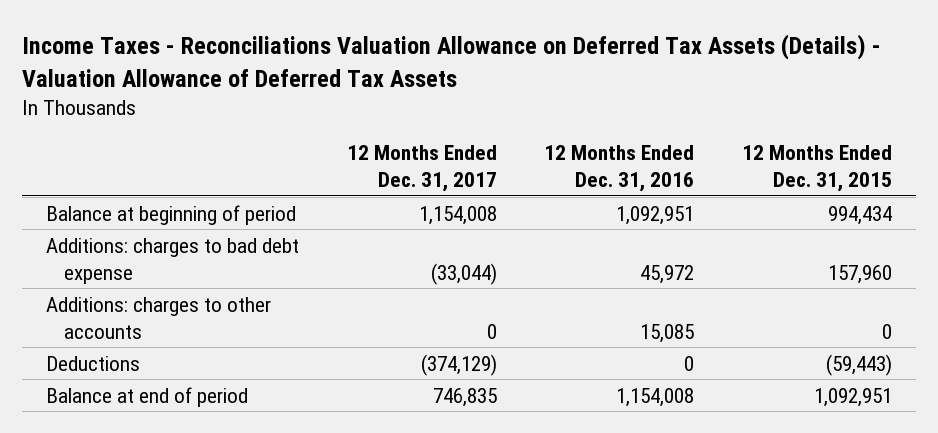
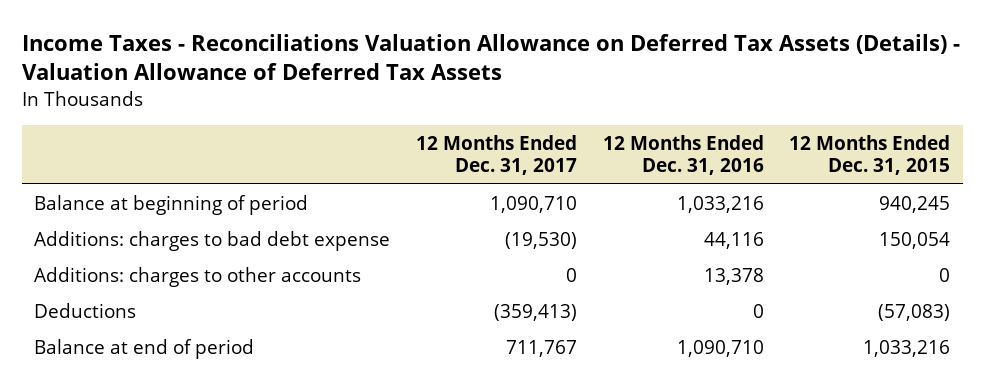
[418,205,497,225] 1,154,008 -> [490,195,578,213] 1,090,710
[616,205,695,225] 1,092,951 -> [676,195,764,213] 1,033,216
[828,205,893,225] 994,434 -> [879,195,951,213] 940,245
[430,262,497,285] (33,044) -> [505,231,578,249] (19,530)
[640,264,695,284] 45,972 -> [703,231,764,249] 44,116
[828,264,893,284] 157,960 -> [879,231,951,249] 150,054
[640,323,695,343] 15,085 -> [703,267,764,285] 13,378
[420,353,497,376] (374,129) -> [494,303,578,321] (359,413)
[826,353,893,376] (59,443) -> [878,303,951,321] (57,083)
[432,387,497,407] 746,835 -> [506,339,578,357] 711,767
[616,387,695,407] 1,154,008 -> [676,339,764,357] 1,090,710
[814,387,893,407] 1,092,951 -> [863,339,951,357] 1,033,216

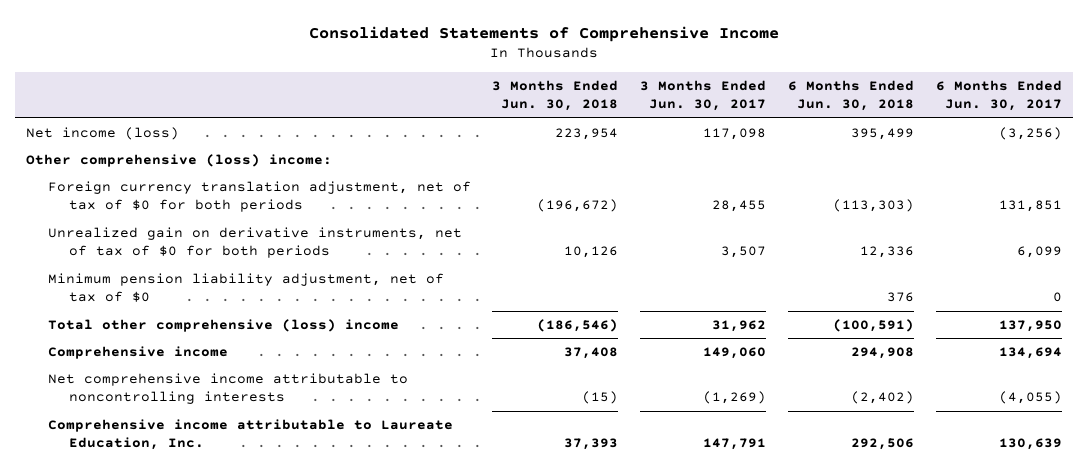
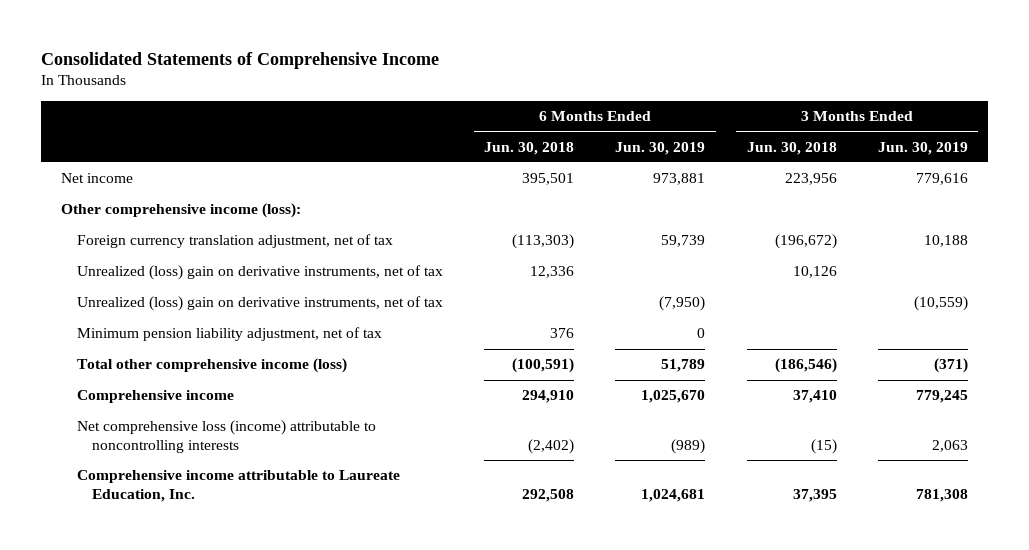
[640,79,767,112] 3 Months Ended Jun. 30, 2017 -> none
[936,79,1063,112] 6 Months Ended Jun. 30, 2017 -> none
none -> [615,141,706,155] Jun. 30, 2019
none -> [877,141,968,155] Jun. 30, 2019
[25,126,179,140] Net income (loss) -> [61,173,134,184] Net income
[555,127,619,140] 223,954 -> [784,173,837,186] 223,956
[851,127,915,140] 395,499 -> [522,173,575,186] 395,501
[25,153,332,167] Other comprehensive (loss) income: -> [61,203,302,219] Other comprehensive income (loss):
[47,180,471,213] Foreign currency translation adjustment, net of tax of $0 for both periods -> [76,234,393,249] Foreign currency translation adjustment, net of tax
[47,226,462,259] Unrealized gain on derivative instruments, net of tax of $0 for both periods -> [76,265,443,281] Unrealized (loss) gain on derivative instruments, net of tax
none -> [76,296,443,312] Unrealized (loss) gain on derivative instruments, net of tax
[47,272,444,303] Minimum pension liability adjustment, net of tax of $0 -> [76,327,382,342] Minimum pension liability adjustment, net of tax
[47,318,399,332] Total other comprehensive (loss) income -> [76,358,347,374] Total other comprehensive income (loss)
[564,346,619,359] 37,408 -> [792,390,837,404] 37,410
[851,346,915,359] 294,908 -> [522,390,575,404] 294,910
[47,372,408,405] Net comprehensive income attributable to noncontrolling interests -> [76,420,376,453] Net comprehensive loss (income) attributable to noncontrolling interests
[564,438,619,451] 37,393 -> [792,488,837,502] 37,395
[851,438,915,451] 292,506 -> [522,488,575,502] 292,508

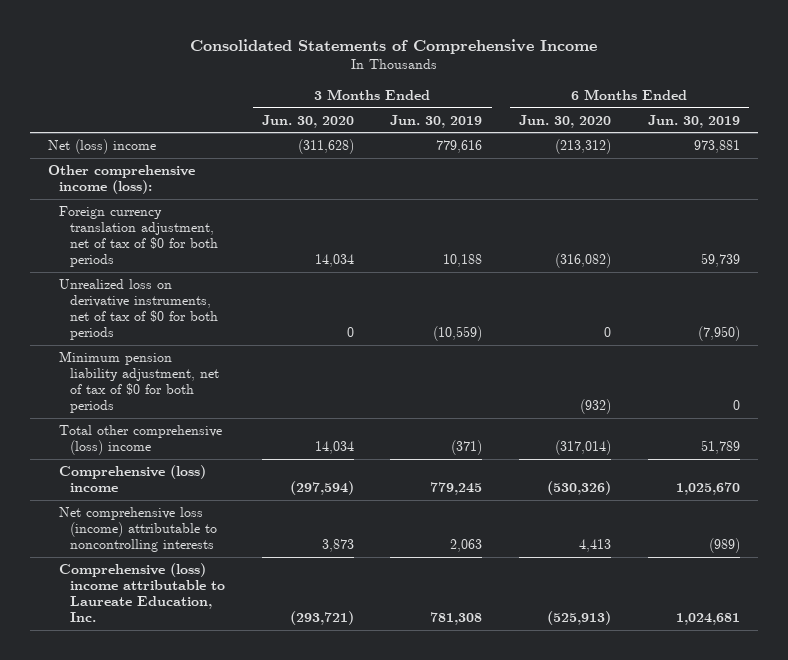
[484,141,575,155] Jun. 30, 2018 -> none
[746,141,837,155] Jun. 30, 2018 -> none
none -> [261,114,354,128] Jun. 30, 2020
none -> [518,114,611,128] Jun. 30, 2020
[61,173,134,184] Net income -> [48,139,157,155] Net (loss) income
[76,265,443,281] Unrealized (loss) gain on derivative instruments, net of tax -> none
[76,234,393,249] Foreign currency translation adjustment, net of tax -> [59,206,219,268] Foreign currency translation adjustment, net of tax of $0 for both periods
[76,296,443,312] Unrealized (loss) gain on derivative instruments, net of tax -> [59,279,219,341] Unrealized loss on derivative instruments, net of tax of $0 for both periods
[76,327,382,342] Minimum pension liability adjustment, net of tax -> [59,351,220,414] Minimum pension liability adjustment, net of tax of $0 for both periods
[76,358,347,374] Total other comprehensive income (loss) -> [59,425,223,456] Total other comprehensive (loss) income
[76,390,234,404] Comprehensive income -> [59,465,207,493] Comprehensive (loss) income
[76,470,400,502] Comprehensive income attributable to Laureate Education, Inc. -> [59,563,226,623] Comprehensive (loss) income attributable to Laureate Education, Inc.

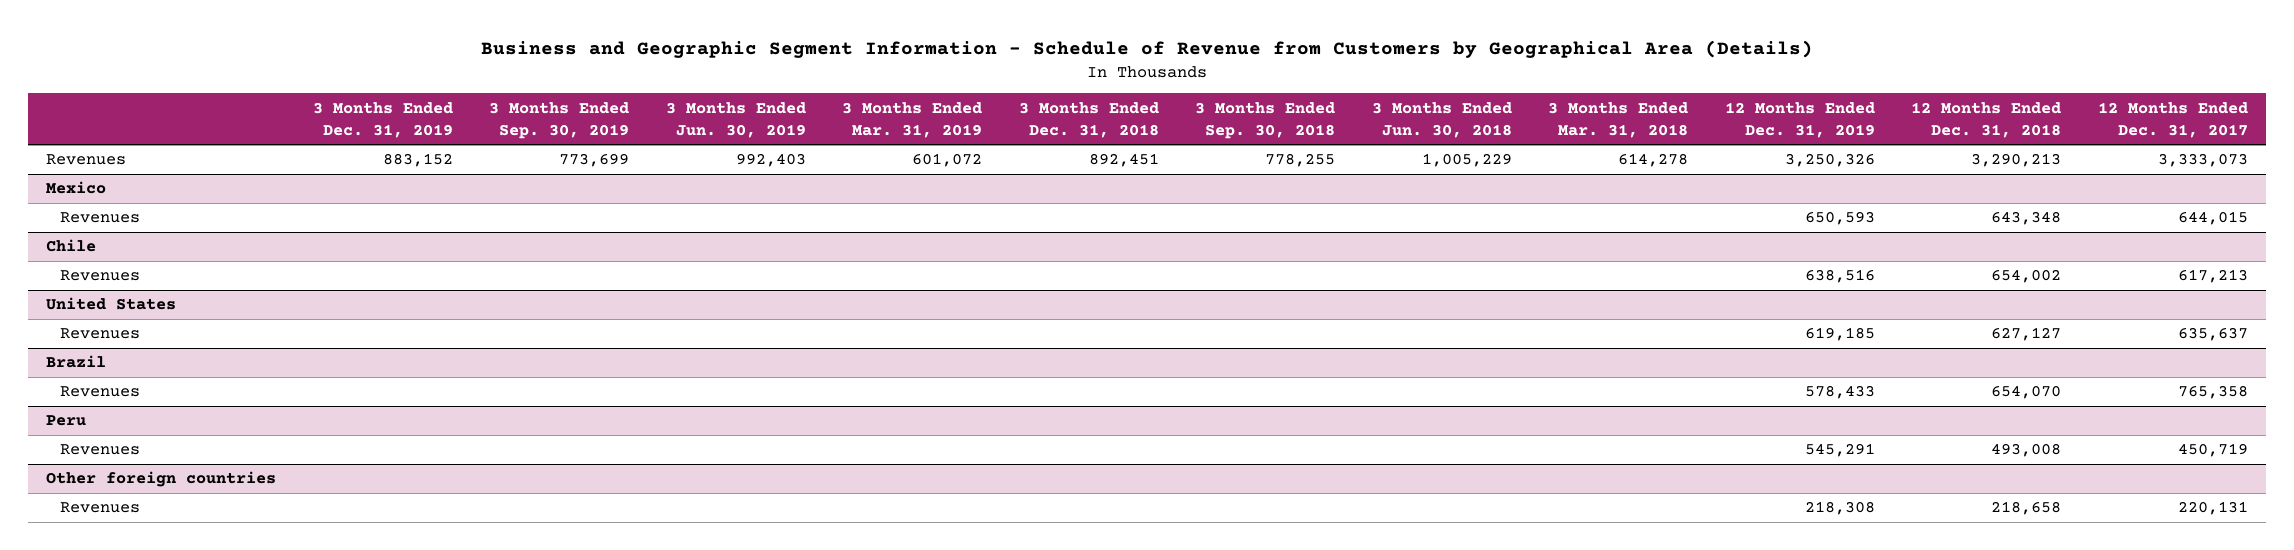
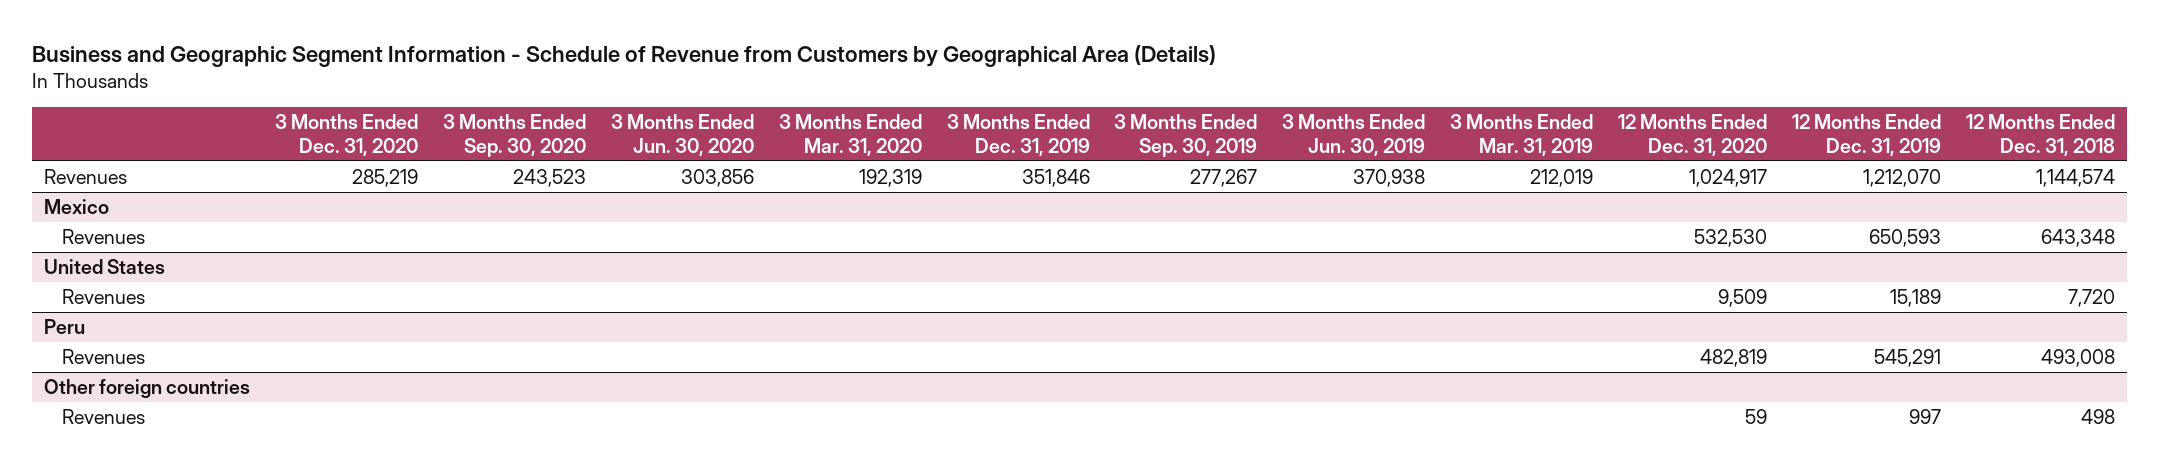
[1018,101,1159,138] 3 Months Ended Dec. 31, 2018 -> none
[1195,101,1336,139] 3 Months Ended Sep. 30, 2018 -> none
[1371,101,1512,138] 3 Months Ended Jun. 30, 2018 -> none
[1548,101,1689,138] 3 Months Ended Mar. 31, 2018 -> none
[2097,101,2248,138] 12 Months Ended Dec. 31, 2017 -> none
none -> [274,113,418,157] 3 Months Ended Dec. 31, 2020
none -> [442,113,586,158] 3 Months Ended Sep. 30, 2020
none -> [610,113,754,157] 3 Months Ended Jun. 30, 2020
none -> [778,113,922,157] 3 Months Ended Mar. 31, 2020
none -> [1618,113,1768,157] 12 Months Ended Dec. 31, 2020
[382,153,453,168] 883,152 -> [1021,168,1090,187] 351,846
[559,153,630,168] 773,699 -> [1190,168,1258,187] 277,267
[735,153,806,168] 992,403 -> [1353,168,1426,187] 370,938
[912,153,983,168] 601,072 -> [1530,168,1594,187] 212,019
[1784,153,1875,168] 3,250,326 -> [1862,168,1941,187] 1,212,070
[1971,153,2062,168] 3,290,213 -> [2035,168,2115,187] 1,144,574
[46,239,97,253] Chile -> none
[60,270,141,282] Revenues -> none
[46,355,107,369] Brazil -> none
[60,386,141,398] Revenues -> none
[1804,327,1875,342] 619,185 -> [1889,288,1941,307] 15,189
[1991,327,2062,342] 627,127 -> [2067,288,2115,307] 7,720
[1804,501,1875,516] 218,308 -> [1908,408,1941,424] 997
[1991,501,2062,516] 218,658 -> [2080,408,2115,424] 498

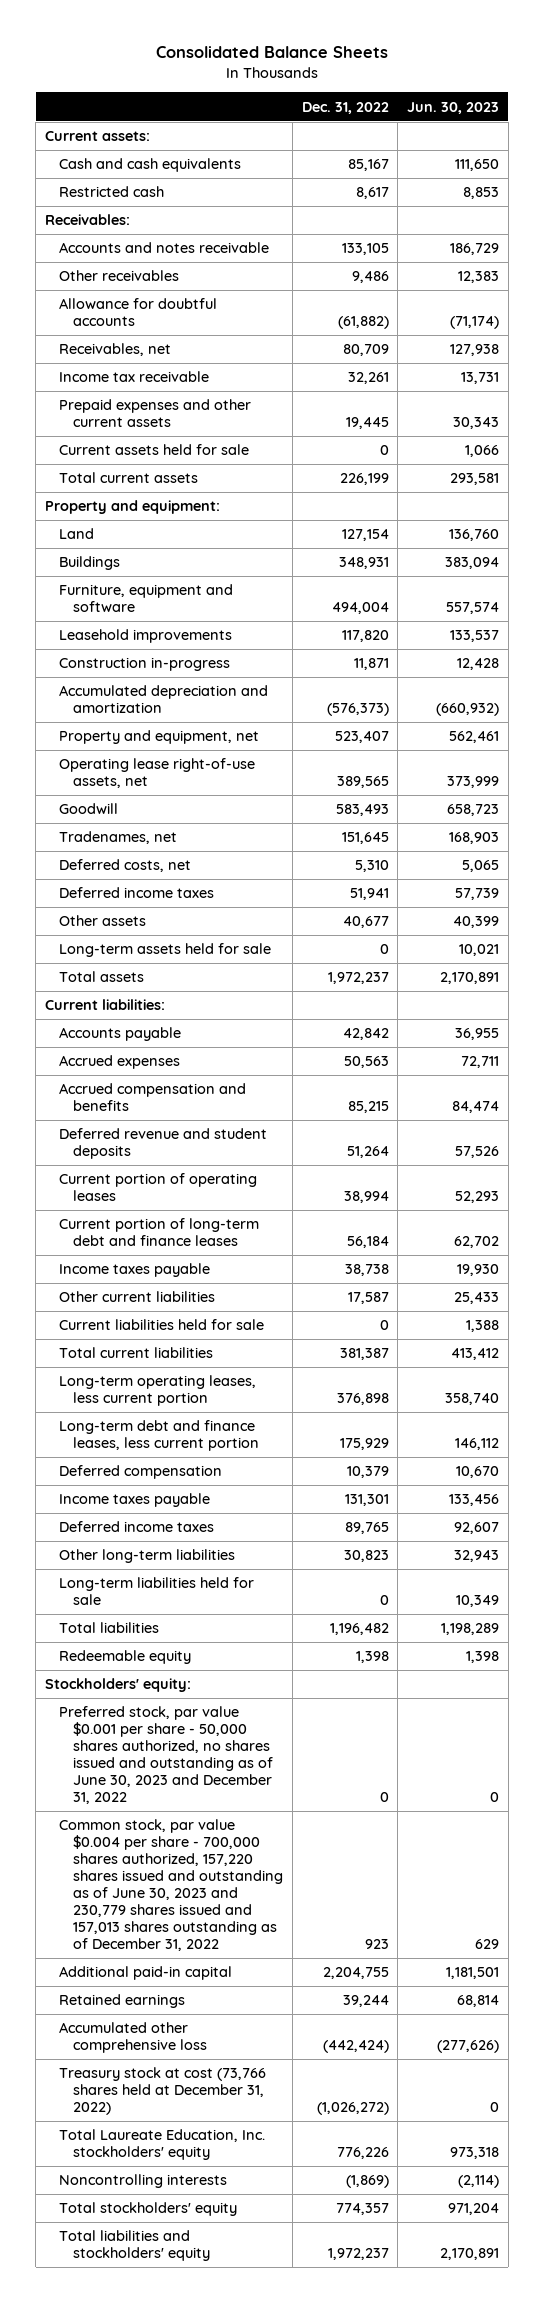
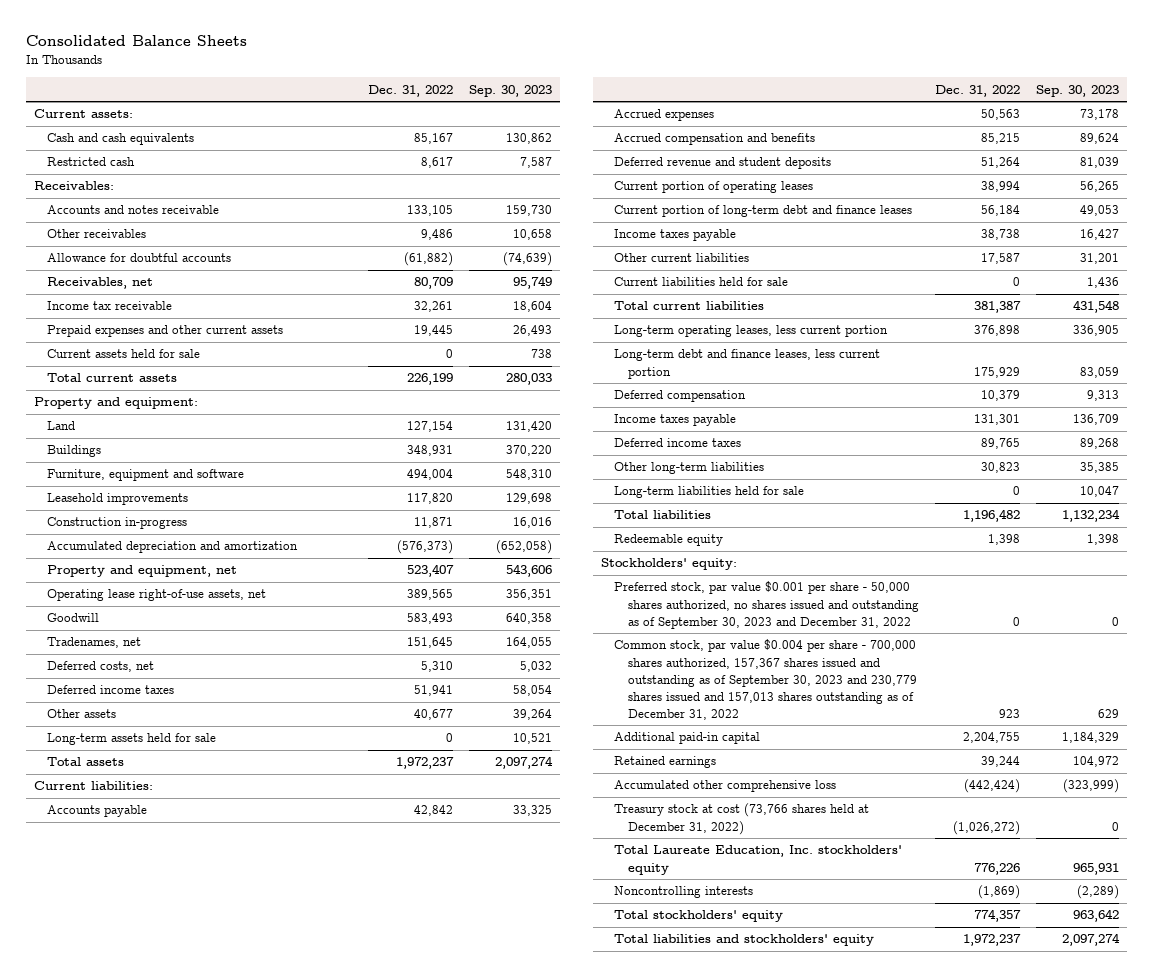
[407,101,500,114] Jun. 30, 2023 -> none
none -> [468,84,552,97] Sep. 30, 2023
[59,1706,274,1805] Preferred stock, par value $0.001 per share - 50,000 shares authorized, no shares issued and outstanding as of June 30, 2023 and December 31, 2022 -> [614,581,919,629] Preferred stock, par value $0.001 per share - 50,000 shares authorized, no shares issued and outstanding as of September 30, 2023 and December 31, 2022
[59,1819,284,1952] Common stock, par value $0.004 per share - 700,000 shares authorized, 157,220 shares issued and outstanding as of June 30, 2023 and 230,779 shares issued and 157,013 shares outstanding as of December 31, 2022 -> [614,639,917,720] Common stock, par value $0.004 per share - 700,000 shares authorized, 157,367 shares issued and outstanding as of September 30, 2023 and 230,779 shares issued and 157,013 shares outstanding as of December 31, 2022

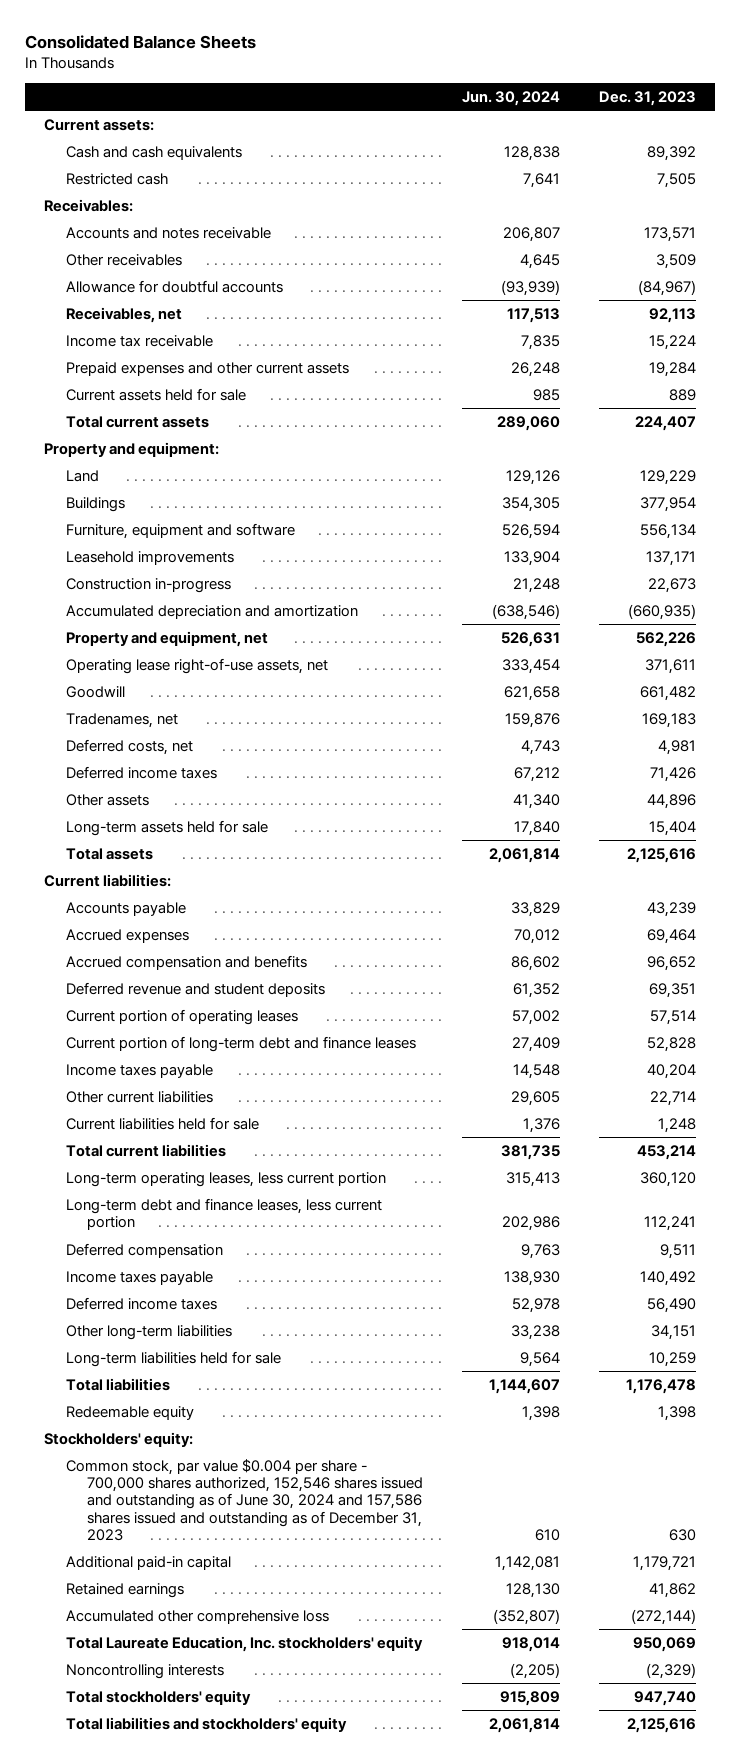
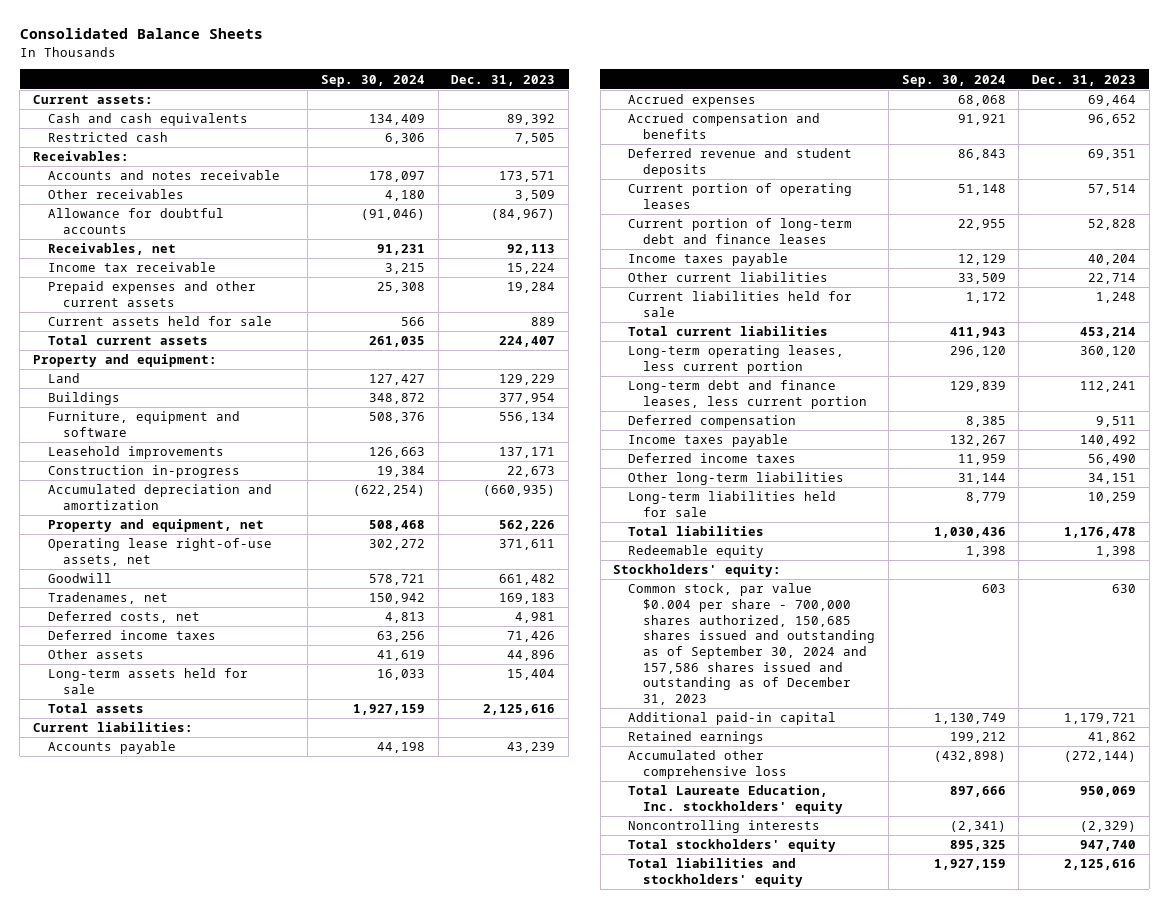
[461,90,560,106] Jun. 30, 2024 -> none
none -> [321,74,426,87] Sep. 30, 2024
[65,1458,424,1542] Common stock, par value $0.004 per share - 700,000 shares authorized, 152,546 shares issued and outstanding as of June 30, 2024 and 157,586 shares issued and outstanding as of December 31, 2023 -> [628,583,876,706] Common stock, par value $0.004 per share - 700,000 shares authorized, 150,685 shares issued and outstanding as of September 30, 2024 and 157,586 shares issued and outstanding as of December 31, 2023

